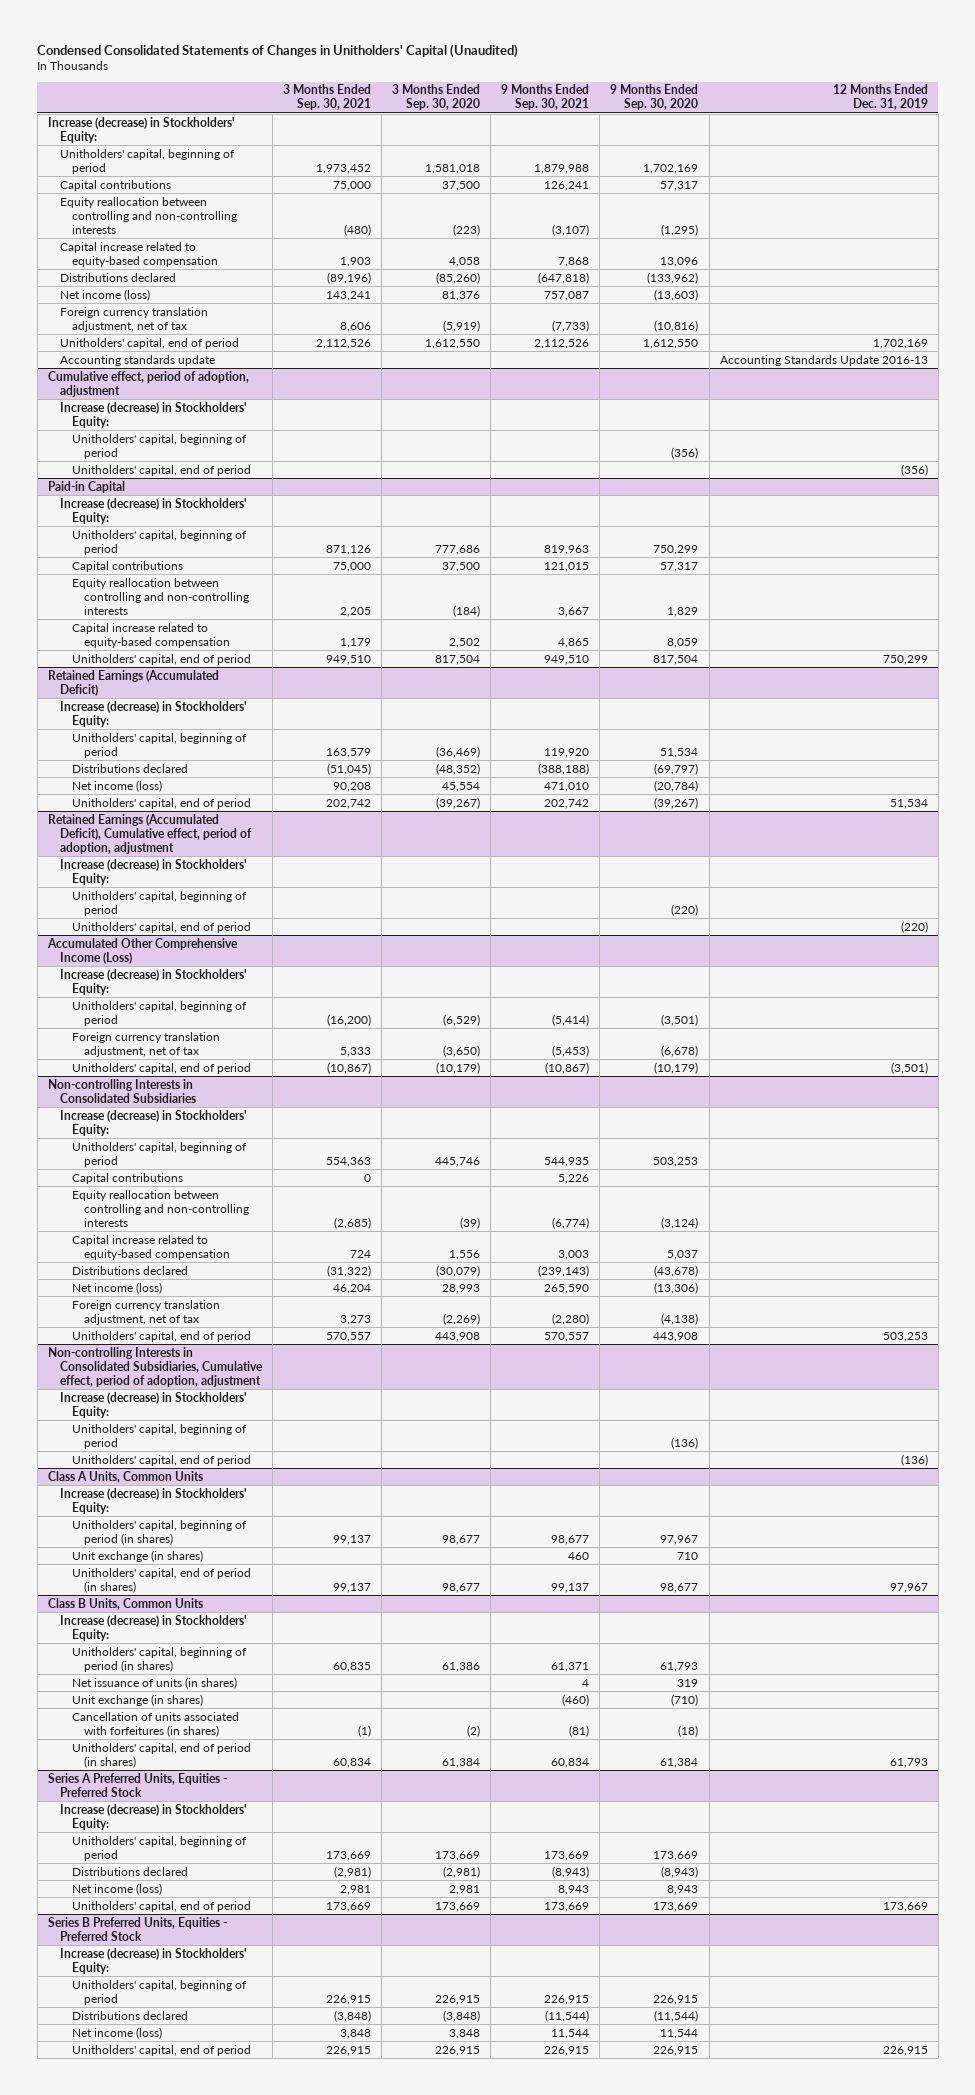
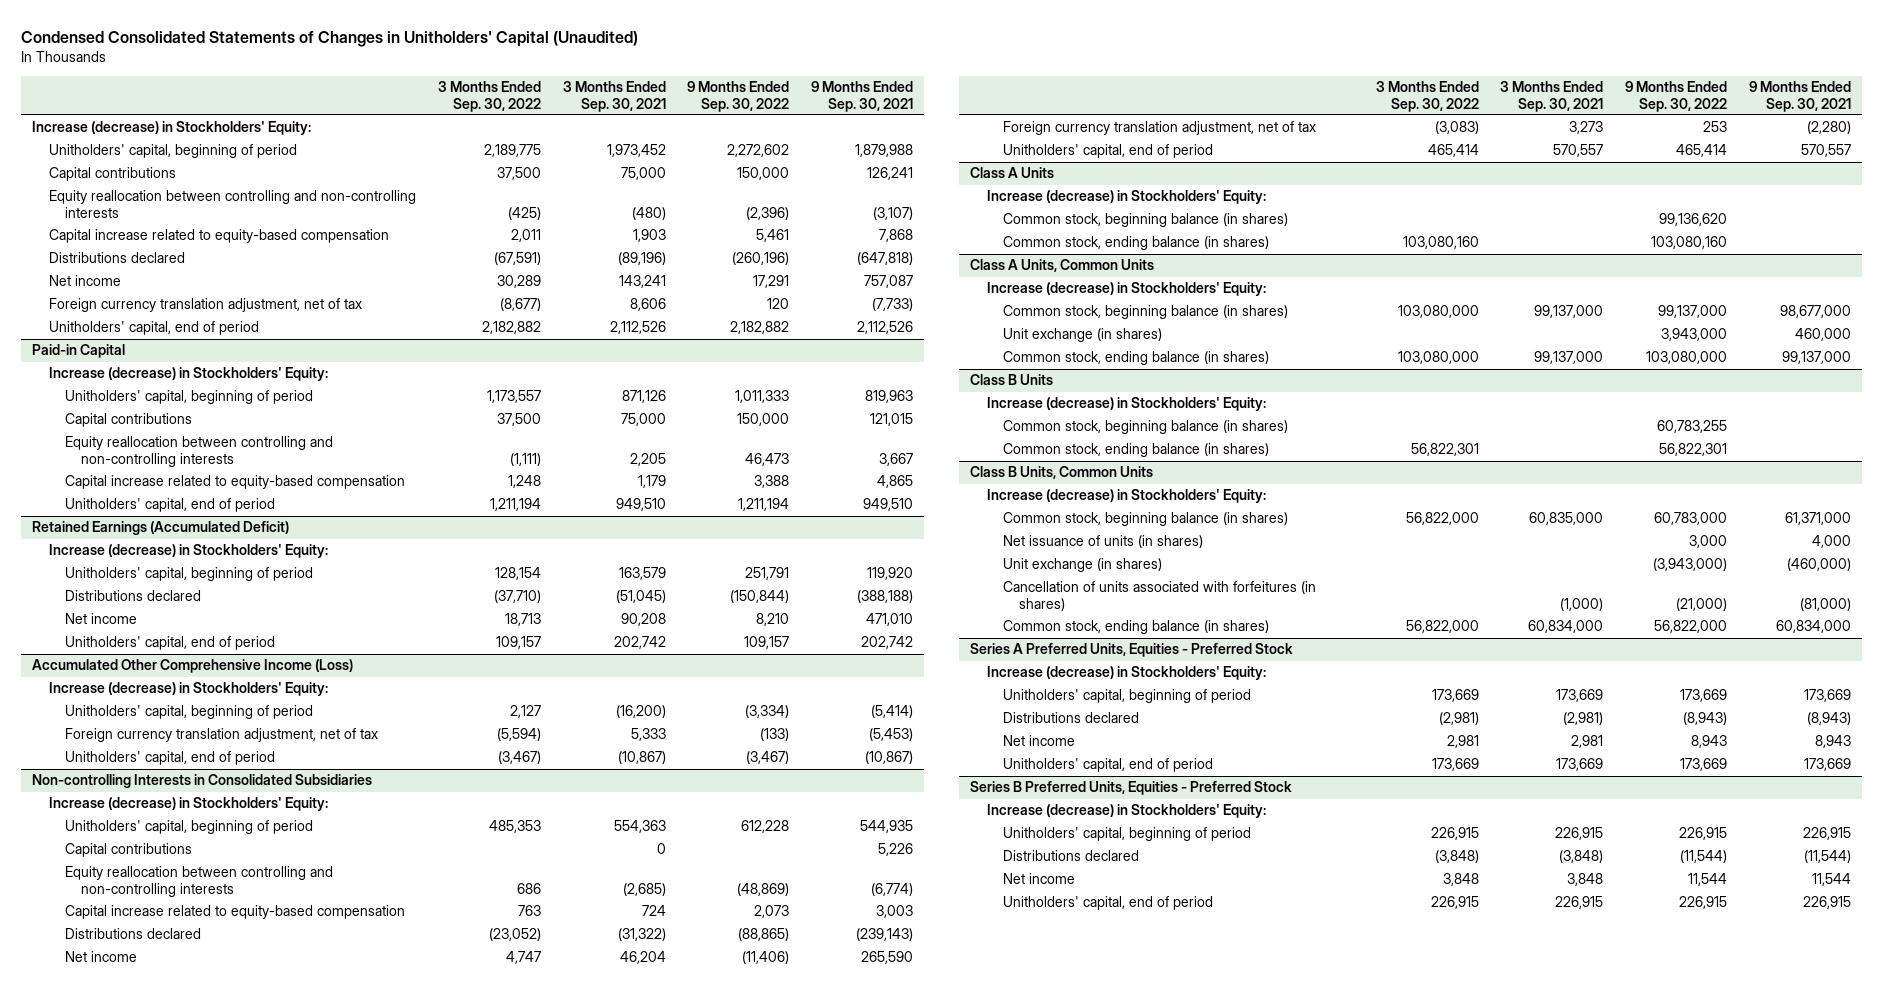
[392,84,481,111] 3 Months Ended Sep. 30, 2020 -> none
[610,84,699,111] 9 Months Ended Sep. 30, 2020 -> none
[832,84,928,111] 12 Months Ended Dec. 31, 2019 -> none
none -> [437,81,541,112] 3 Months Ended Sep. 30, 2022
none -> [687,81,790,112] 9 Months Ended Sep. 30, 2022
[59,288,150,301] Net income (loss) -> [48,275,121,287] Net income
[59,354,215,366] Accounting standards update -> none
[47,370,249,397] Cumulative effect, period of adoption, adjustment -> none
[59,401,247,428] Increase (decrease) in Stockholders' Equity: -> none
[71,433,247,459] Unitholders' capital, beginning of period -> none
[71,464,251,476] Unitholders' capital, end of period -> none
[71,779,162,792] Net income (loss) -> [64,613,137,625] Net income
[47,813,252,854] Retained Earnings (Accumulated Deficit), Cumulative effect, period of adoption, adjustment -> none
[59,858,247,885] Increase (decrease) in Stockholders' Equity: -> none
[71,890,247,916] Unitholders' capital, beginning of period -> none
[71,921,251,933] Unitholders' capital, end of period -> none
[71,1281,162,1294] Net income (loss) -> [64,951,137,963] Net income
[47,1346,263,1387] Non-controlling Interests in Consolidated Subsidiaries, Cumulative effect, period of adoption, adjustment -> none
none -> [970,167,1055,179] Class A Units
[71,1423,247,1449] Unitholders' capital, beginning of period -> none
[71,1454,251,1466] Unitholders' capital, end of period -> none
none -> [1002,213,1288,228] Common stock, beginning balance (in shares)
none -> [1002,236,1269,251] Common stock, ending balance (in shares)
[71,1519,247,1545] Unitholders' capital, beginning of period (in shares) -> none
[71,1567,251,1593] Unitholders' capital, end of period (in shares) -> none
none -> [1002,305,1288,320] Common stock, beginning balance (in shares)
[568,1551,590,1560] 460 -> [1795,328,1852,342] 460,000
none -> [1002,351,1269,366] Common stock, ending balance (in shares)
none -> [970,374,1054,386] Class B Units
none -> [986,397,1266,412] Increase (decrease) in Stockholders' Equity:
none -> [1002,420,1288,435] Common stock, beginning balance (in shares)
none -> [1002,443,1269,458] Common stock, ending balance (in shares)
[71,1646,247,1672] Unitholders' capital, beginning of period (in shares) -> none
[71,1742,251,1768] Unitholders' capital, end of period (in shares) -> none
none -> [1002,512,1288,527] Common stock, beginning balance (in shares)
[582,1678,590,1687] 4 -> [1812,535,1852,549] 4,000
[562,1693,590,1706] (460) -> [1787,558,1852,572] (460,000)
[357,1724,371,1737] (1) -> [1560,597,1604,611] (1,000)
[569,1724,590,1737] (81) -> [1800,597,1852,611] (81,000)
none -> [1002,620,1269,635] Common stock, ending balance (in shares)
[71,1882,162,1895] Net income (loss) -> [1002,735,1075,747] Net income
[71,2026,162,2039] Net income (loss) -> [1002,873,1075,885] Net income

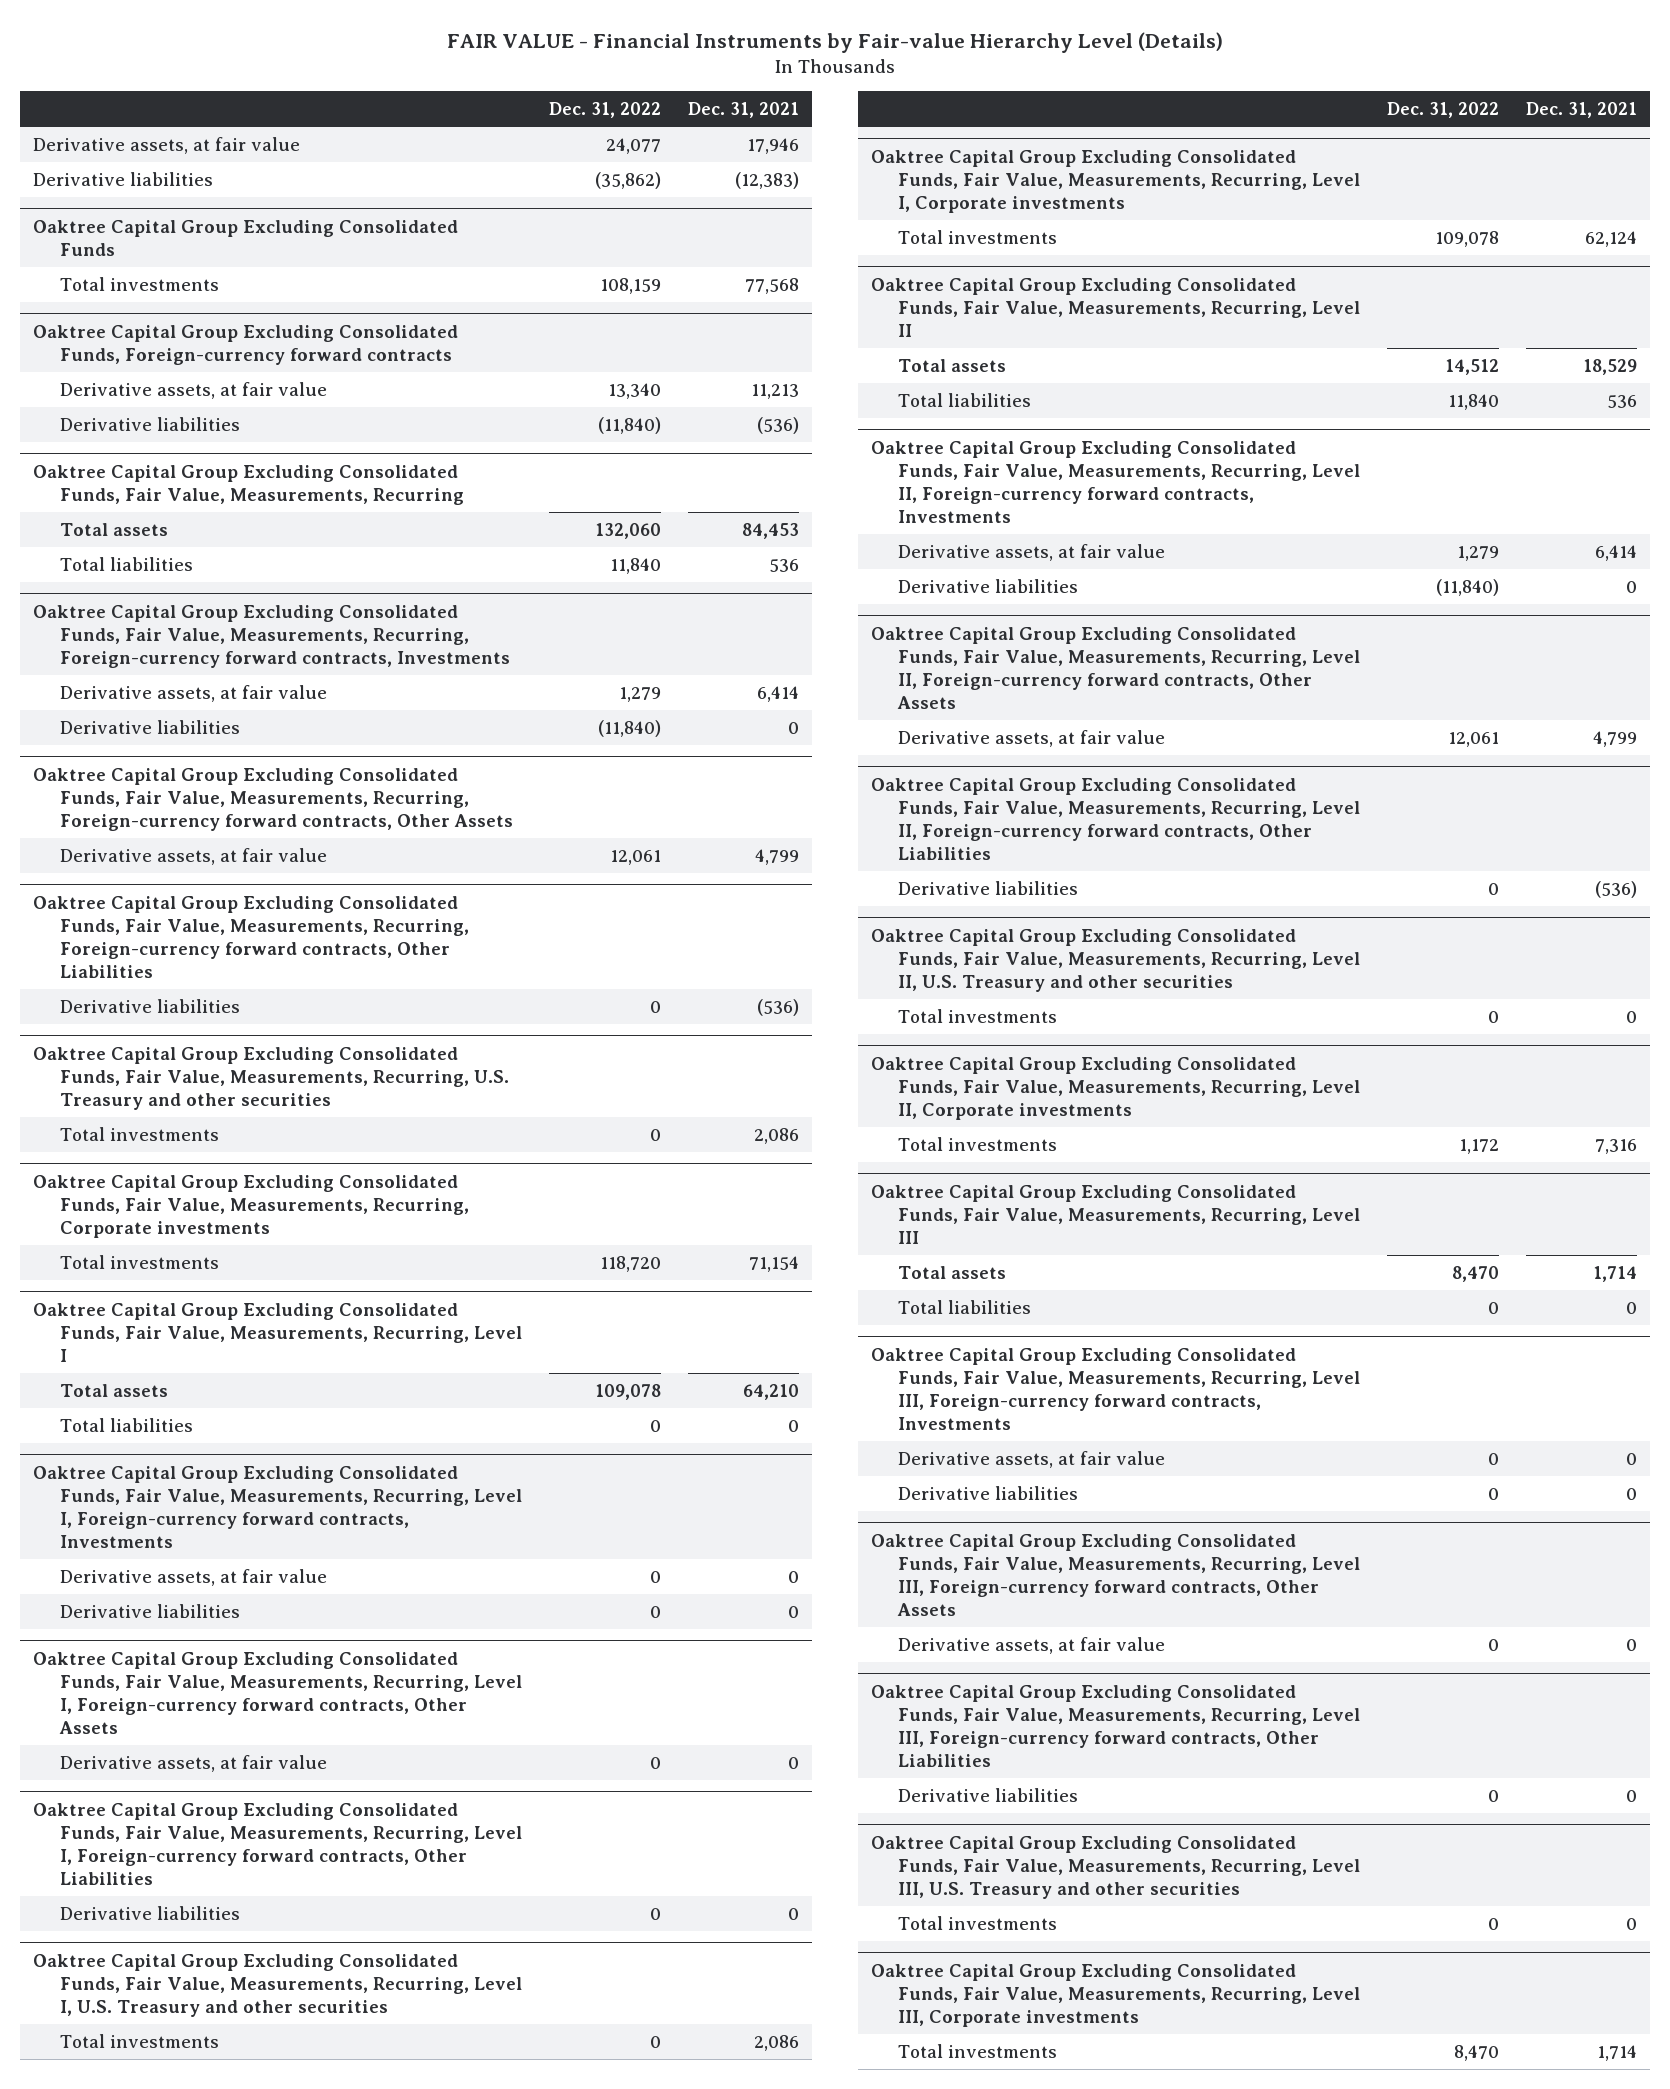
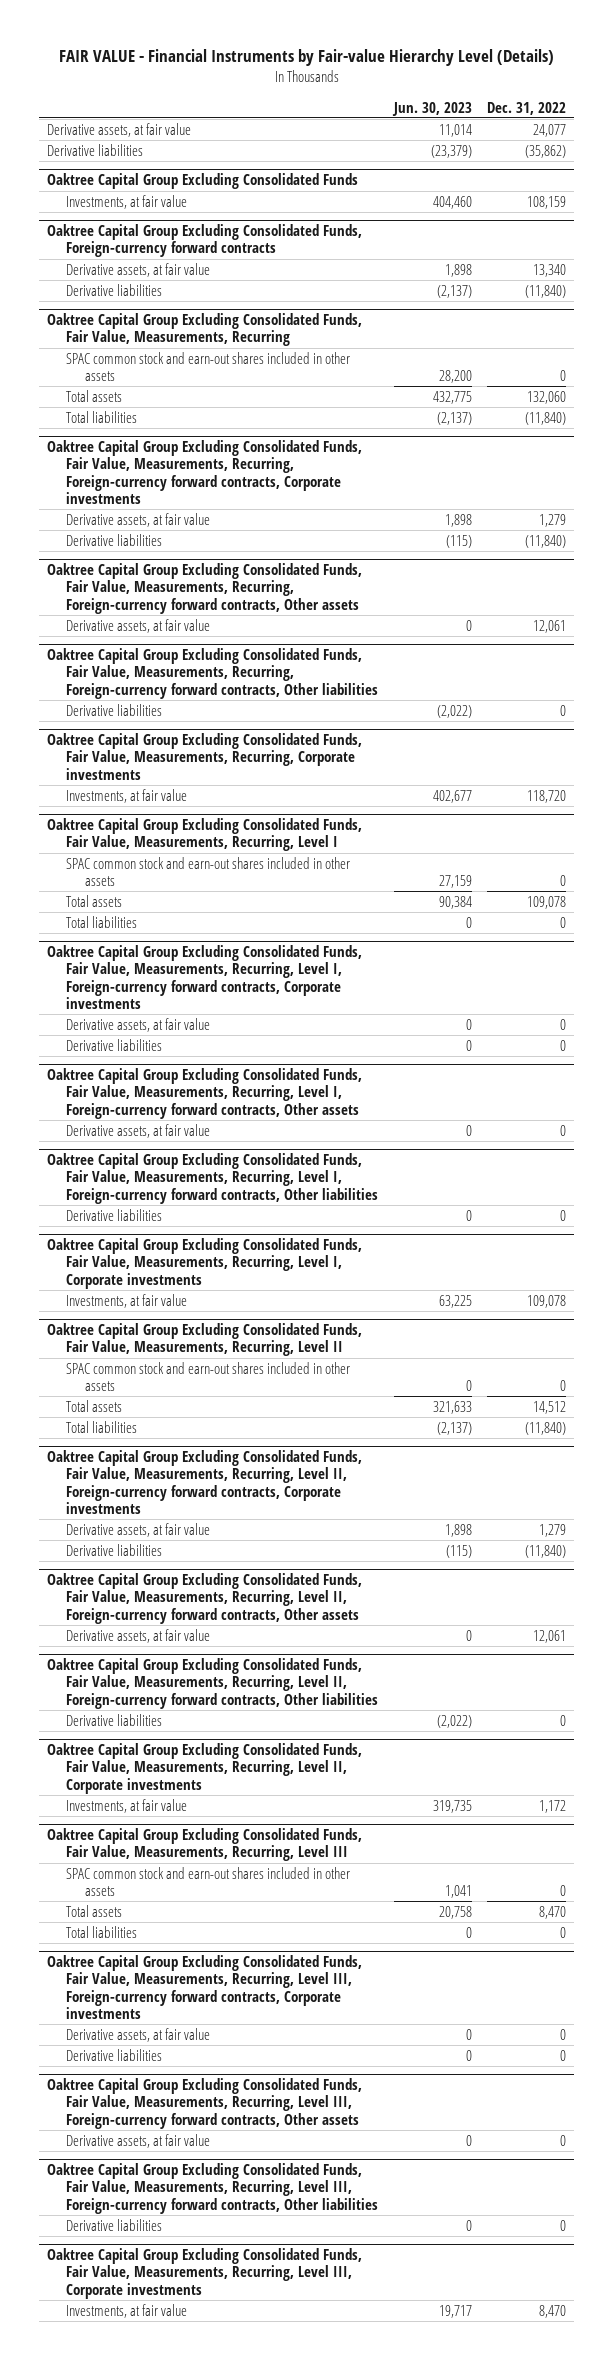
[687,101,799,118] Dec. 31, 2021 -> none
none -> [391,101,472,116] Jun. 30, 2023
[59,276,219,291] Total investments -> [66,194,188,209] Investments, at fair value
none -> [66,351,351,381] SPAC common stock and earn-out shares included in other assets
[609,557,661,574] 11,840 -> [525,411,567,425] (11,840)
[33,604,510,668] Oaktree Capital Group Excluding Consolidated Funds, Fair Value, Measurements, Recurring, Foreign-currency forward contracts, Investments -> [47,440,363,504] Oaktree Capital Group Excluding Consolidated Funds, Fair Value, Measurements, Recurring, Foreign-currency forward contracts, Corporate investments
[33,767,513,831] Oaktree Capital Group Excluding Consolidated Funds, Fair Value, Measurements, Recurring, Foreign-currency forward contracts, Other Assets -> [47,563,363,614] Oaktree Capital Group Excluding Consolidated Funds, Fair Value, Measurements, Recurring, Foreign-currency forward contracts, Other assets
[33,895,469,979] Oaktree Capital Group Excluding Consolidated Funds, Fair Value, Measurements, Recurring, Foreign-currency forward contracts, Other Liabilities -> [47,648,379,699] Oaktree Capital Group Excluding Consolidated Funds, Fair Value, Measurements, Recurring, Foreign-currency forward contracts, Other liabilities
[33,1046,509,1110] Oaktree Capital Group Excluding Consolidated Funds, Fair Value, Measurements, Recurring, U.S. Treasury and other securities -> none
[59,1126,219,1141] Total investments -> none
[59,1254,219,1269] Total investments -> [66,788,188,803] Investments, at fair value
none -> [66,856,351,886] SPAC common stock and earn-out shares included in other assets
[33,1465,522,1549] Oaktree Capital Group Excluding Consolidated Funds, Fair Value, Measurements, Recurring, Level I, Foreign-currency forward contracts, Investments -> [47,945,363,1009] Oaktree Capital Group Excluding Consolidated Funds, Fair Value, Measurements, Recurring, Level I, Foreign-currency forward contracts, Corporate investments
[33,1651,522,1735] Oaktree Capital Group Excluding Consolidated Funds, Fair Value, Measurements, Recurring, Level I, Foreign-currency forward contracts, Other Assets -> [47,1068,363,1119] Oaktree Capital Group Excluding Consolidated Funds, Fair Value, Measurements, Recurring, Level I, Foreign-currency forward contracts, Other assets
[33,1802,522,1886] Oaktree Capital Group Excluding Consolidated Funds, Fair Value, Measurements, Recurring, Level I, Foreign-currency forward contracts, Other Liabilities -> [47,1153,379,1204] Oaktree Capital Group Excluding Consolidated Funds, Fair Value, Measurements, Recurring, Level I, Foreign-currency forward contracts, Other liabilities
[33,1953,522,2017] Oaktree Capital Group Excluding Consolidated Funds, Fair Value, Measurements, Recurring, Level I, U.S. Treasury and other securities -> none
[59,2033,219,2048] Total investments -> none
[897,229,1057,244] Total investments -> [66,1293,188,1308] Investments, at fair value
none -> [66,1361,351,1391] SPAC common stock and earn-out shares included in other assets
[1447,393,1499,410] 11,840 -> [525,1421,567,1435] (11,840)
[871,440,1360,524] Oaktree Capital Group Excluding Consolidated Funds, Fair Value, Measurements, Recurring, Level II, Foreign-currency forward contracts, Investments -> [47,1450,363,1514] Oaktree Capital Group Excluding Consolidated Funds, Fair Value, Measurements, Recurring, Level II, Foreign-currency forward contracts, Corporate investments
[871,626,1360,710] Oaktree Capital Group Excluding Consolidated Funds, Fair Value, Measurements, Recurring, Level II, Foreign-currency forward contracts, Other Assets -> [47,1573,363,1624] Oaktree Capital Group Excluding Consolidated Funds, Fair Value, Measurements, Recurring, Level II, Foreign-currency forward contracts, Other assets
[871,777,1360,861] Oaktree Capital Group Excluding Consolidated Funds, Fair Value, Measurements, Recurring, Level II, Foreign-currency forward contracts, Other Liabilities -> [47,1658,379,1709] Oaktree Capital Group Excluding Consolidated Funds, Fair Value, Measurements, Recurring, Level II, Foreign-currency forward contracts, Other liabilities
[871,928,1360,992] Oaktree Capital Group Excluding Consolidated Funds, Fair Value, Measurements, Recurring, Level II, U.S. Treasury and other securities -> none
[897,1008,1057,1023] Total investments -> none
[897,1136,1057,1151] Total investments -> [66,1798,188,1813] Investments, at fair value
none -> [66,1866,351,1896] SPAC common stock and earn-out shares included in other assets
[871,1347,1360,1431] Oaktree Capital Group Excluding Consolidated Funds, Fair Value, Measurements, Recurring, Level III, Foreign-currency forward contracts, Investments -> [47,1955,363,2019] Oaktree Capital Group Excluding Consolidated Funds, Fair Value, Measurements, Recurring, Level III, Foreign-currency forward contracts, Corporate investments
[871,1533,1360,1617] Oaktree Capital Group Excluding Consolidated Funds, Fair Value, Measurements, Recurring, Level III, Foreign-currency forward contracts, Other Assets -> [47,2078,363,2129] Oaktree Capital Group Excluding Consolidated Funds, Fair Value, Measurements, Recurring, Level III, Foreign-currency forward contracts, Other assets
[871,1684,1360,1768] Oaktree Capital Group Excluding Consolidated Funds, Fair Value, Measurements, Recurring, Level III, Foreign-currency forward contracts, Other Liabilities -> [47,2163,379,2214] Oaktree Capital Group Excluding Consolidated Funds, Fair Value, Measurements, Recurring, Level III, Foreign-currency forward contracts, Other liabilities
[871,1835,1360,1899] Oaktree Capital Group Excluding Consolidated Funds, Fair Value, Measurements, Recurring, Level III, U.S. Treasury and other securities -> none
[897,1915,1057,1930] Total investments -> none
[897,2043,1057,2058] Total investments -> [66,2303,188,2318] Investments, at fair value

